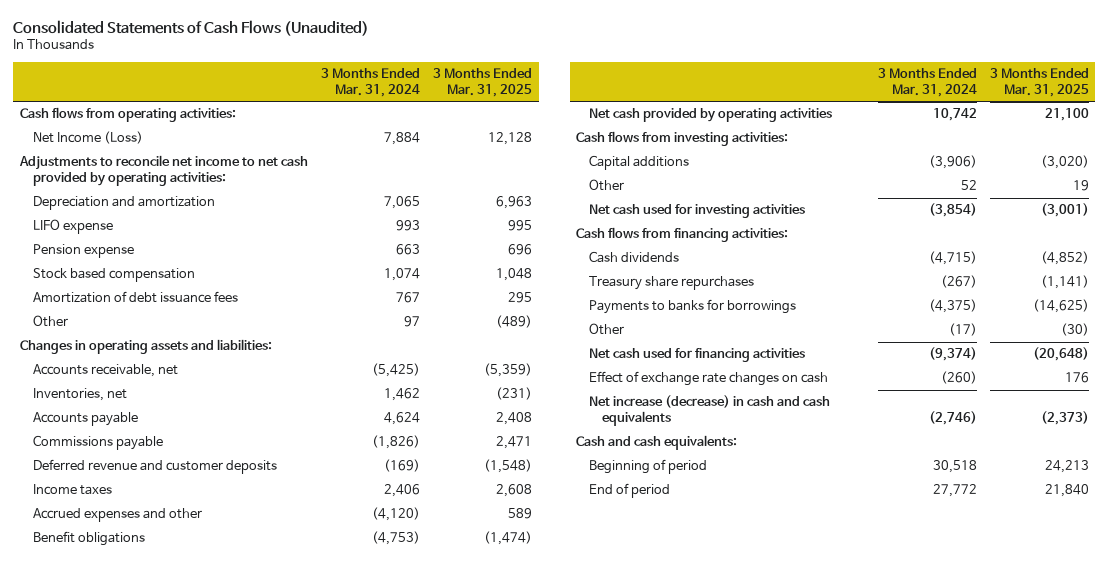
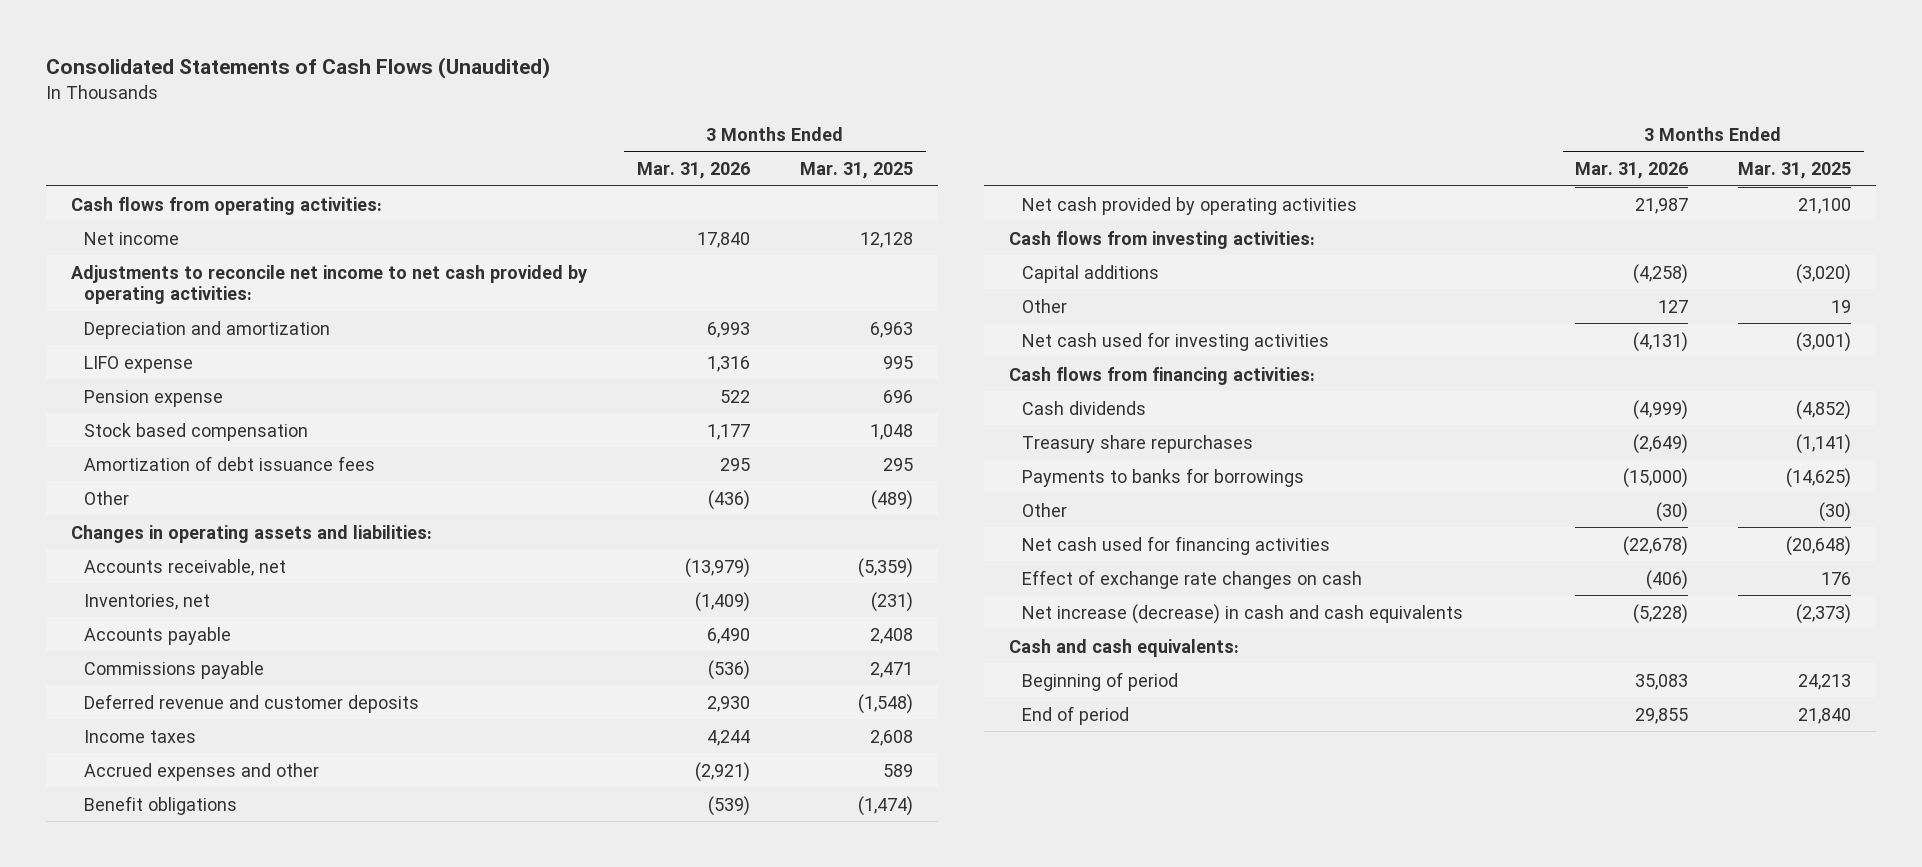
[321,68,421,97] 3 Months Ended Mar. 31, 2024 -> none
none -> [637,161,751,179] Mar. 31, 2026
[32,131,143,145] Net Income (Loss) -> [84,231,180,245] Net income

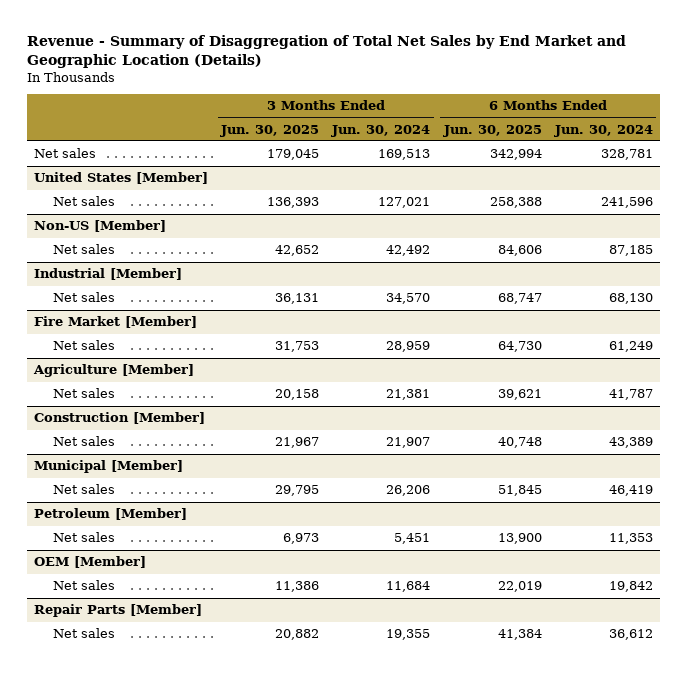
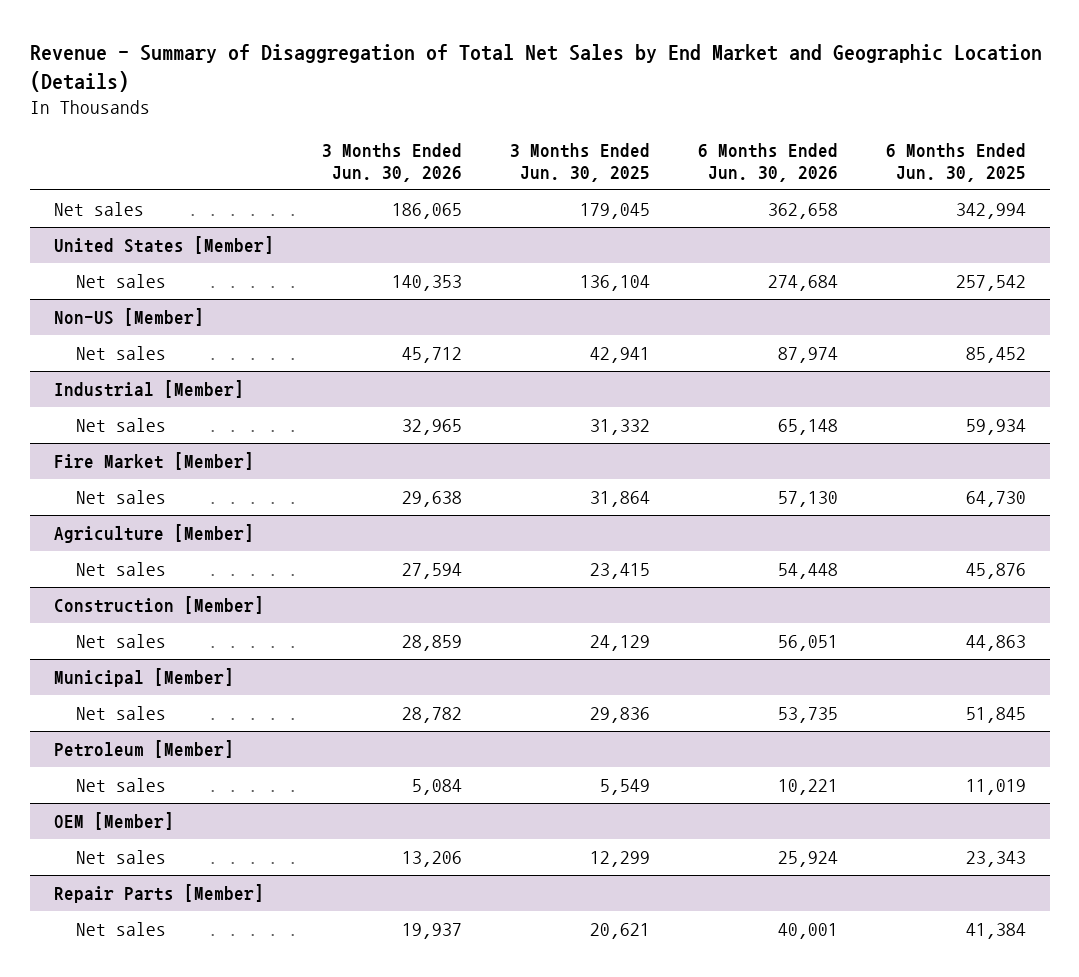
[331,124,431,137] Jun. 30, 2024 -> none
[554,124,654,137] Jun. 30, 2024 -> none
none -> [321,142,462,182] 3 Months Ended Jun. 30, 2026
none -> [697,142,838,182] 6 Months Ended Jun. 30, 2026
[266,197,319,209] 136,393 -> [579,274,650,291] 136,104
[489,197,542,209] 258,388 -> [955,274,1026,291] 257,542
[274,245,319,257] 42,652 -> [589,346,650,363] 42,941
[497,245,542,257] 84,606 -> [965,346,1026,363] 85,452
[274,293,319,305] 36,131 -> [589,418,650,435] 31,332
[497,293,542,305] 68,747 -> [965,418,1026,435] 59,934
[274,341,319,353] 31,753 -> [589,490,650,507] 31,864
[274,389,319,401] 20,158 -> [589,562,650,579] 23,415
[497,389,542,401] 39,621 -> [965,562,1026,579] 45,876
[274,437,319,449] 21,967 -> [589,634,650,651] 24,129
[497,437,542,449] 40,748 -> [965,634,1026,651] 44,863
[274,485,319,497] 29,795 -> [589,706,650,723] 29,836
[282,533,319,545] 6,973 -> [599,778,650,795] 5,549
[497,533,542,545] 13,900 -> [965,778,1026,795] 11,019
[274,581,319,593] 11,386 -> [589,850,650,867] 12,299
[497,581,542,593] 22,019 -> [965,850,1026,867] 23,343
[274,629,319,641] 20,882 -> [589,922,650,939] 20,621

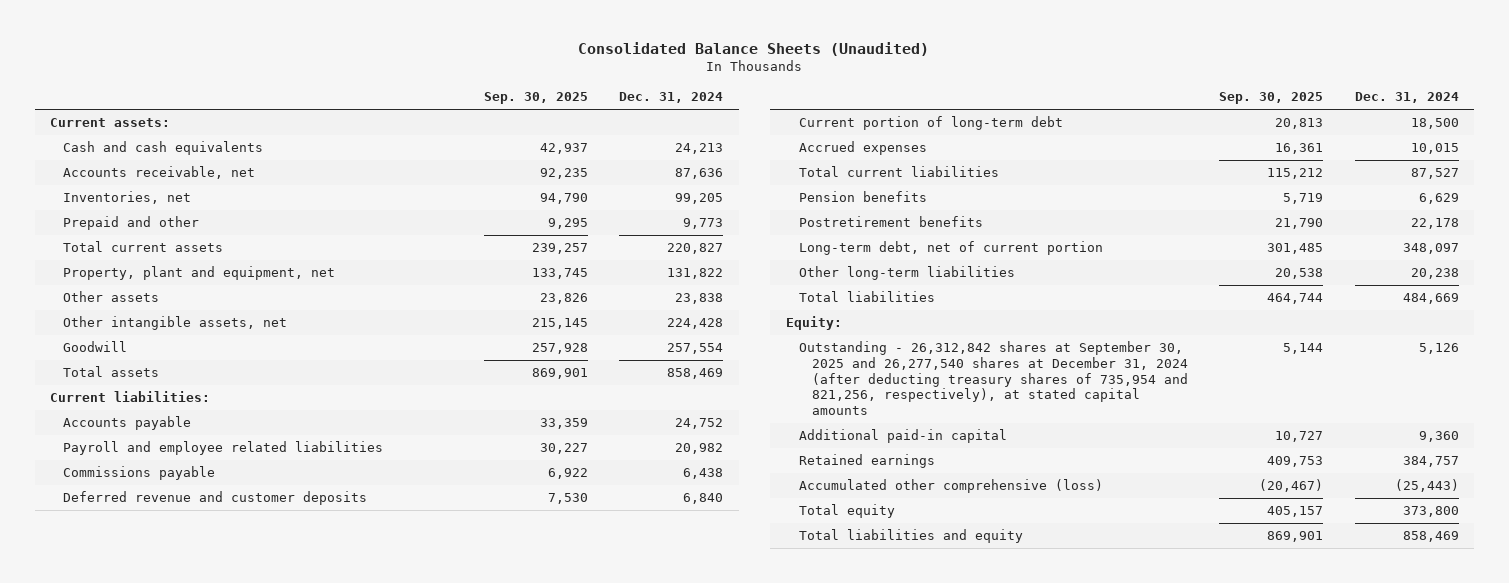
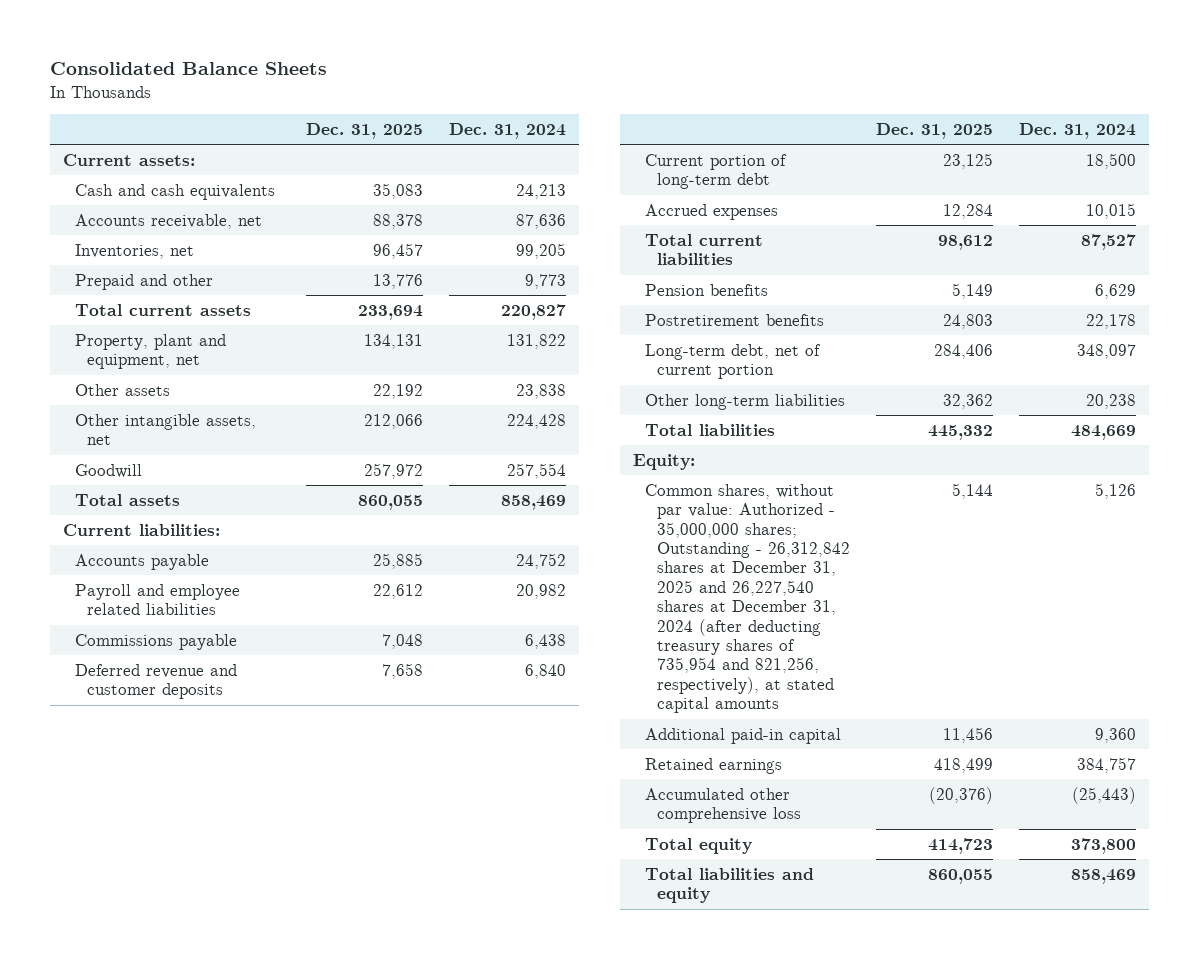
[578,42,930,57] Consolidated Balance Sheets (Unaudited) -> [49,62,327,76] Consolidated Balance Sheets
[483,92,588,105] Sep. 30, 2025 -> none
none -> [305,122,423,139] Dec. 31, 2025
[798,341,1189,415] Outstanding - 26,312,842 shares at September 30, 2025 and 26,277,540 shares at December 31, 2024 (after deducting treasury shares of 735,954 and 821,256, respectively), at stated capital amounts -> [644,483,850,714] Common shares, without par value: Authorized - 35,000,000 shares; Outstanding - 26,312,842 shares at December 31, 2025 and 26,227,540 shares at December 31, 2024 (after deducting treasury shares of 735,954 and 821,256, respectively), at stated capital amounts
[798,479,1103,494] Accumulated other comprehensive (loss) -> [644,787,801,824] Accumulated other comprehensive loss

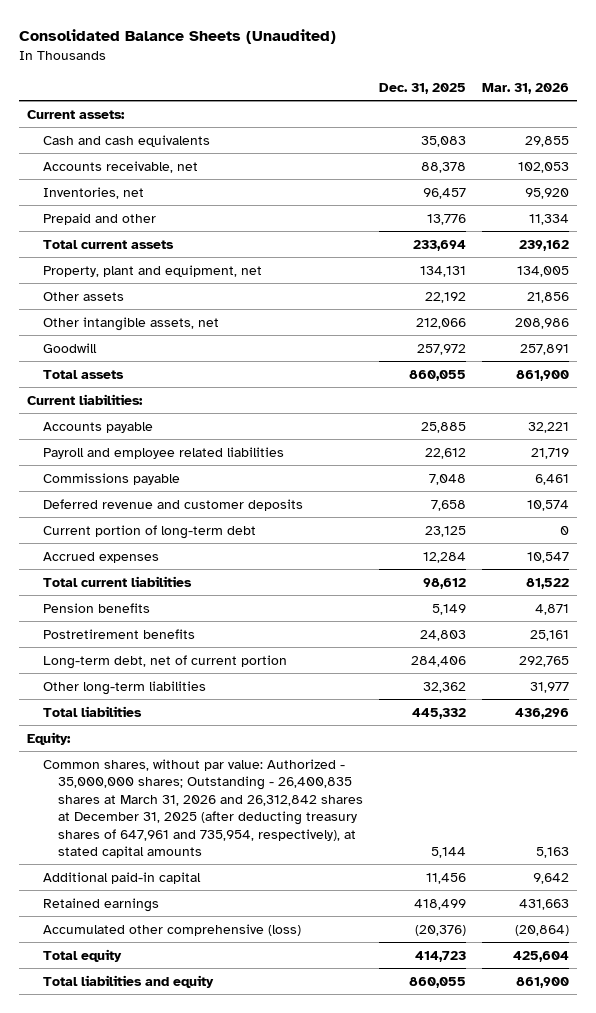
[49,62,327,76] Consolidated Balance Sheets -> [19,29,337,45] Consolidated Balance Sheets (Unaudited)
[448,122,566,139] Dec. 31, 2024 -> none
none -> [481,83,569,95] Mar. 31, 2026
[644,483,850,714] Common shares, without par value: Authorized - 35,000,000 shares; Outstanding - 26,312,842 shares at December 31, 2025 and 26,227,540 shares at December 31, 2024 (after deducting treasury shares of 735,954 and 821,256, respectively), at stated capital amounts -> [42,759,363,858] Common shares, without par value: Authorized - 35,000,000 shares; Outstanding - 26,400,835 shares at March 31, 2026 and 26,312,842 shares at December 31, 2025 (after deducting treasury shares of 647,961 and 735,954, respectively), at stated capital amounts
[644,787,801,824] Accumulated other comprehensive loss -> [42,924,301,937] Accumulated other comprehensive (loss)

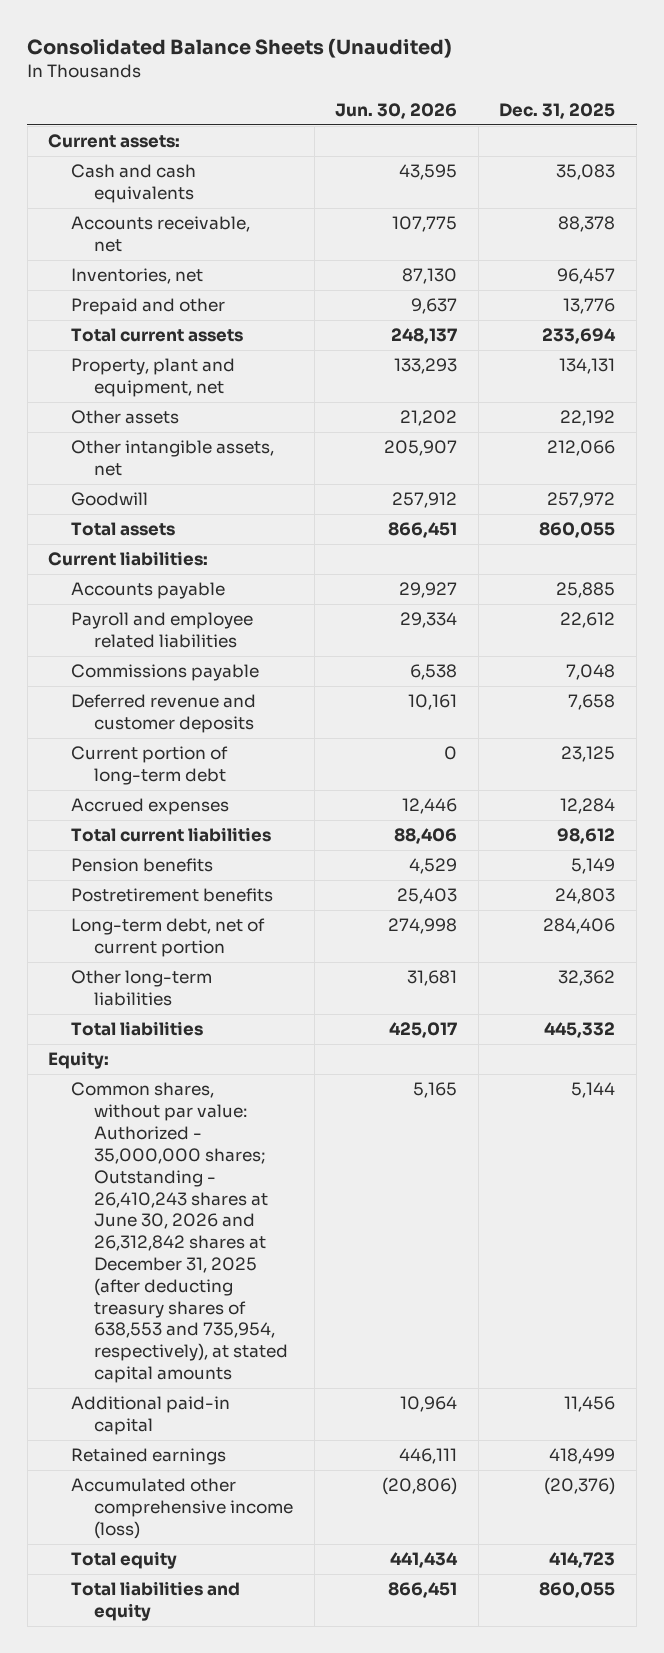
[481,83,569,95] Mar. 31, 2026 -> none
none -> [335,102,458,119] Jun. 30, 2026
[42,759,363,858] Common shares, without par value: Authorized - 35,000,000 shares; Outstanding - 26,400,835 shares at March 31, 2026 and 26,312,842 shares at December 31, 2025 (after deducting treasury shares of 647,961 and 735,954, respectively), at stated capital amounts -> [71,1082,289,1384] Common shares, without par value: Authorized - 35,000,000 shares; Outstanding - 26,410,243 shares at June 30, 2026 and 26,312,842 shares at December 31, 2025 (after deducting treasury shares of 638,553 and 735,954, respectively), at stated capital amounts
[42,924,301,937] Accumulated other comprehensive (loss) -> [71,1478,294,1540] Accumulated other comprehensive income (loss)

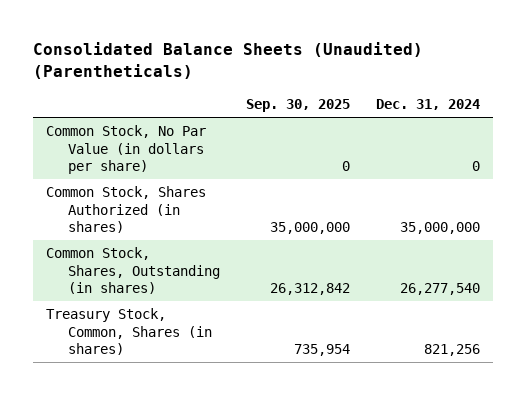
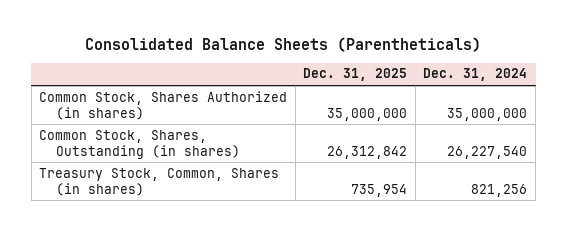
[33,42,424,79] Consolidated Balance Sheets (Unaudited) (Parentheticals) -> [85,37,482,53] Consolidated Balance Sheets (Parentheticals)
[246,98,351,112] Sep. 30, 2025 -> none
none -> [303,68,408,82] Dec. 31, 2025
[46,125,207,174] Common Stock, No Par Value (in dollars per share) -> none
[400,282,481,295] 26,277,540 -> [447,145,528,159] 26,227,540

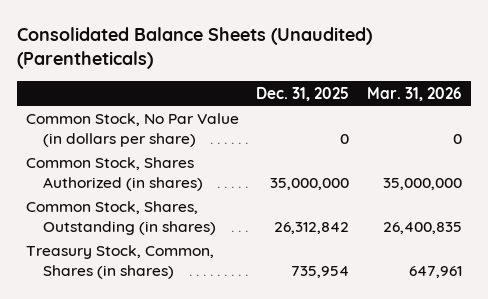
[85,37,482,53] Consolidated Balance Sheets (Parentheticals) -> [16,27,372,70] Consolidated Balance Sheets (Unaudited) (Parentheticals)
[423,68,528,82] Dec. 31, 2024 -> none
none -> [367,86,463,101] Mar. 31, 2026
none -> [25,112,239,147] Common Stock, No Par Value (in dollars per share)

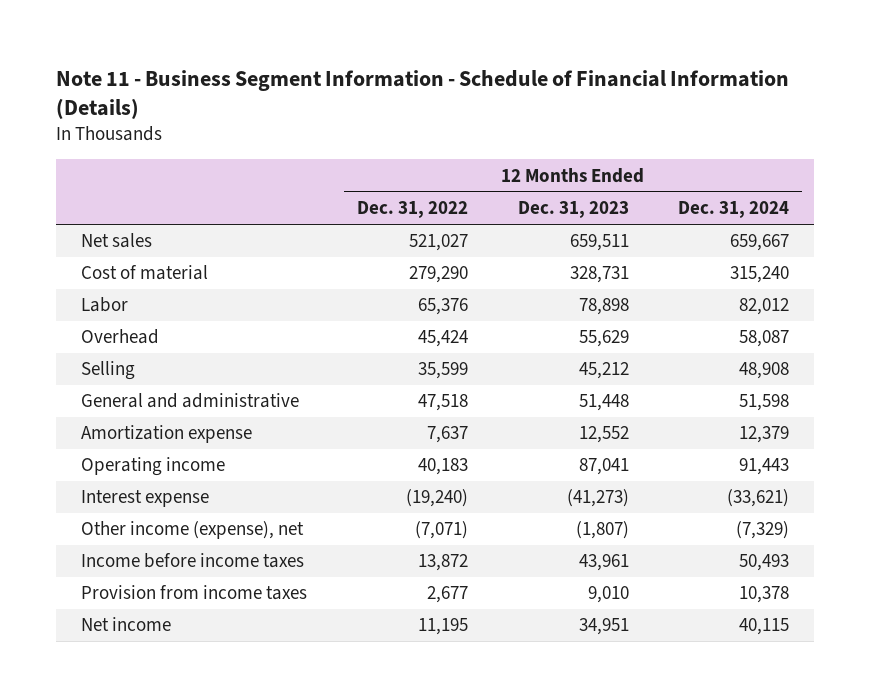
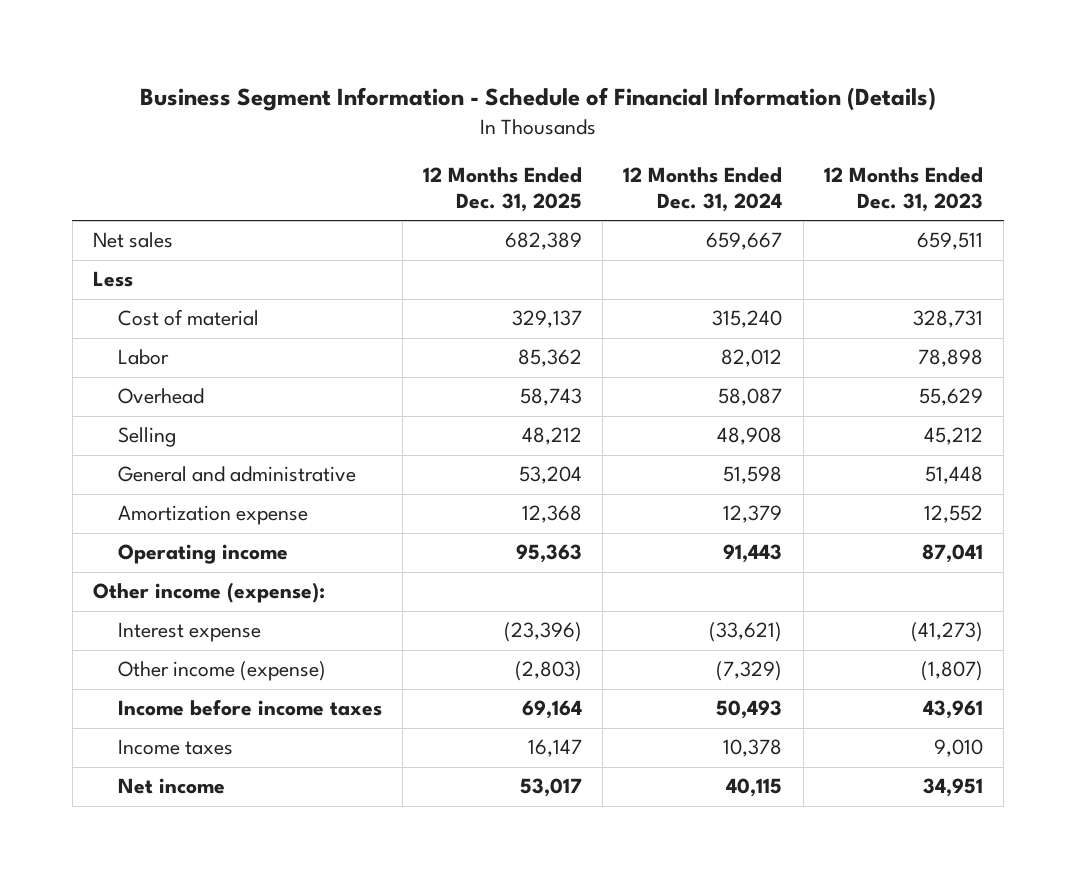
[56,69,790,119] Note 11 - Business Segment Information - Schedule of Financial Information (Details) -> [139,87,936,112] Business Segment Information - Schedule of Financial Information (Details)
[356,201,468,219] Dec. 31, 2022 -> none
none -> [423,166,583,213] 12 Months Ended Dec. 31, 2025
none -> [92,271,133,288] Less
none -> [92,582,325,604] Other income (expense):
[81,521,305,540] Other income (expense), net -> [117,661,326,682] Other income (expense)
[81,585,308,601] Provision from income taxes -> [117,739,233,756] Income taxes

